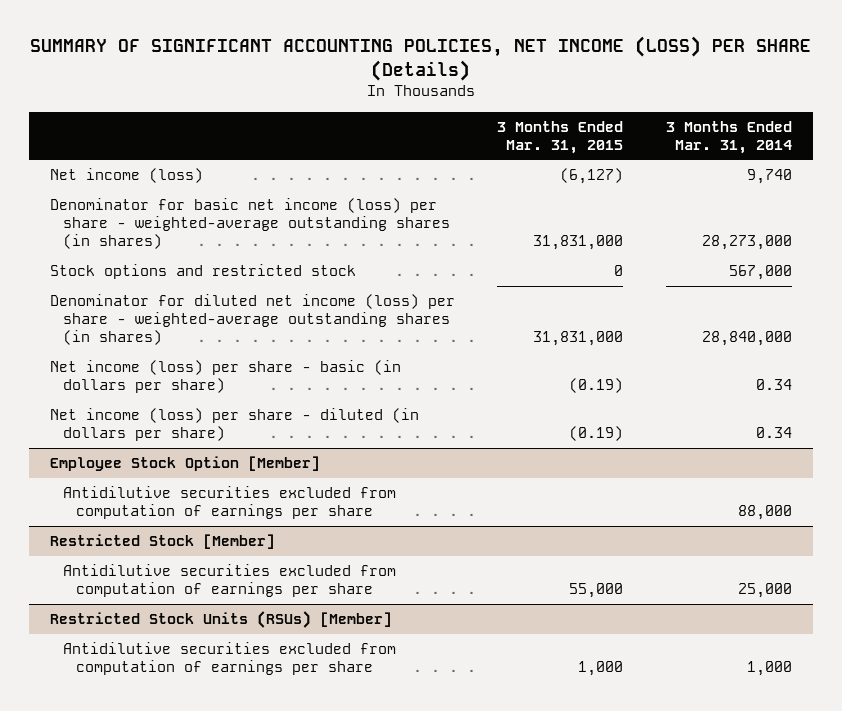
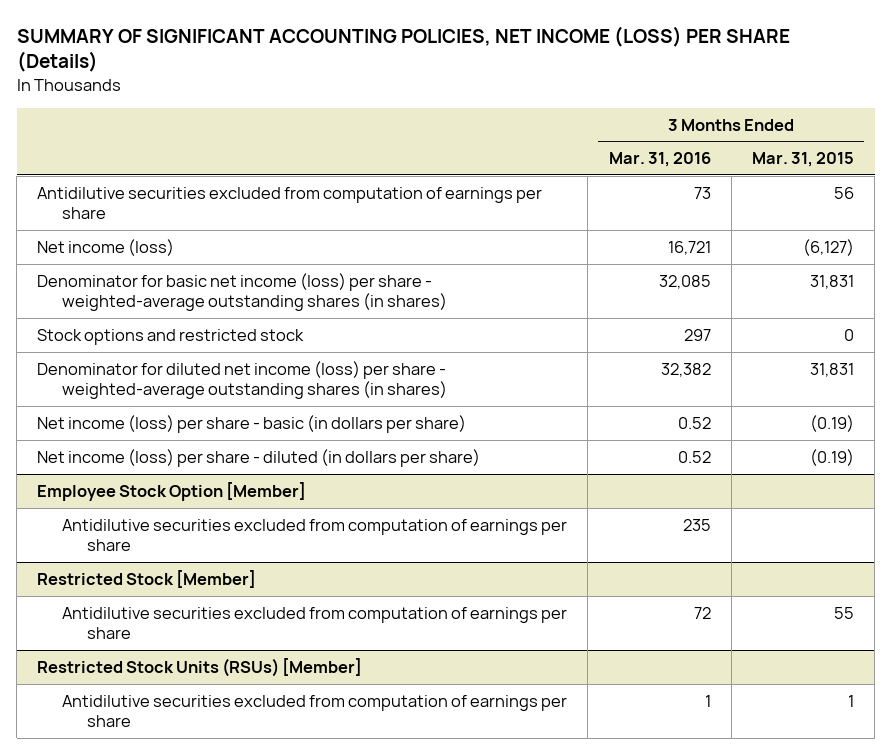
[665,120,792,154] 3 Months Ended Mar. 31, 2014 -> none
none -> [608,152,711,168] Mar. 31, 2016
none -> [37,186,543,220] Antidilutive securities excluded from computation of earnings per share
[533,235,624,251] 31,831,000 -> [809,274,854,289] 31,831
[533,331,624,347] 31,831,000 -> [809,362,854,377] 31,831
[569,583,624,599] 55,000 -> [833,606,854,619] 55
[578,661,624,677] 1,000 -> [847,694,854,707] 1

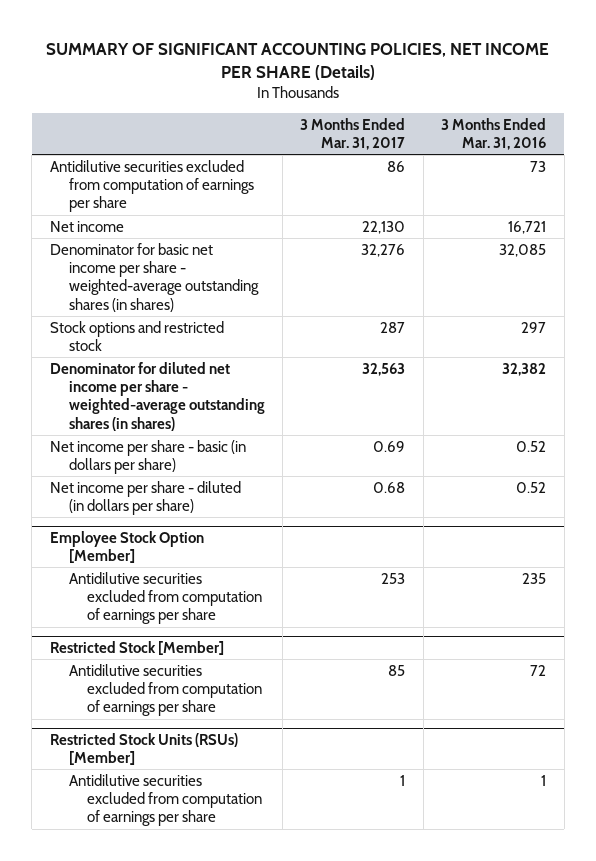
[16,25,790,73] SUMMARY OF SIGNIFICANT ACCOUNTING POLICIES, NET INCOME (LOSS) PER SHARE (Details) -> [45,42,549,81] SUMMARY OF SIGNIFICANT ACCOUNTING POLICIES, NET INCOME PER SHARE (Details)
[751,152,854,168] Mar. 31, 2015 -> none
none -> [300,117,406,151] 3 Months Ended Mar. 31, 2017
[37,238,175,256] Net income (loss) -> [49,220,124,232] Net income
[37,272,448,312] Denominator for basic net income (loss) per share - weighted-average outstanding shares (in shares) -> [49,242,259,312] Denominator for basic net income per share - weighted-average outstanding shares (in shares)
[37,360,448,400] Denominator for diluted net income (loss) per share - weighted-average outstanding shares (in shares) -> [49,361,265,431] Denominator for diluted net income per share - weighted-average outstanding shares (in shares)
[37,414,467,433] Net income (loss) per share - basic (in dollars per share) -> [49,439,246,474] Net income per share - basic (in dollars per share)
[37,448,481,467] Net income (loss) per share - diluted (in dollars per share) -> [49,480,241,515] Net income per share - diluted (in dollars per share)

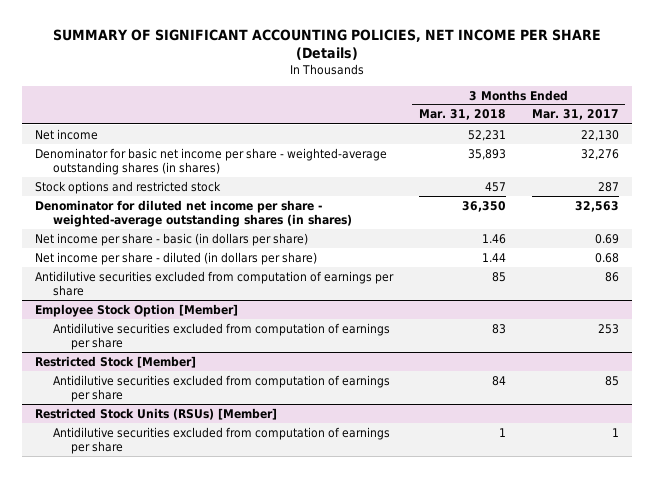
[441,117,547,151] 3 Months Ended Mar. 31, 2016 -> none
none -> [418,109,506,121] Mar. 31, 2018
[49,159,254,213] Antidilutive securities excluded from computation of earnings per share -> [34,270,394,296] Antidilutive securities excluded from computation of earnings per share

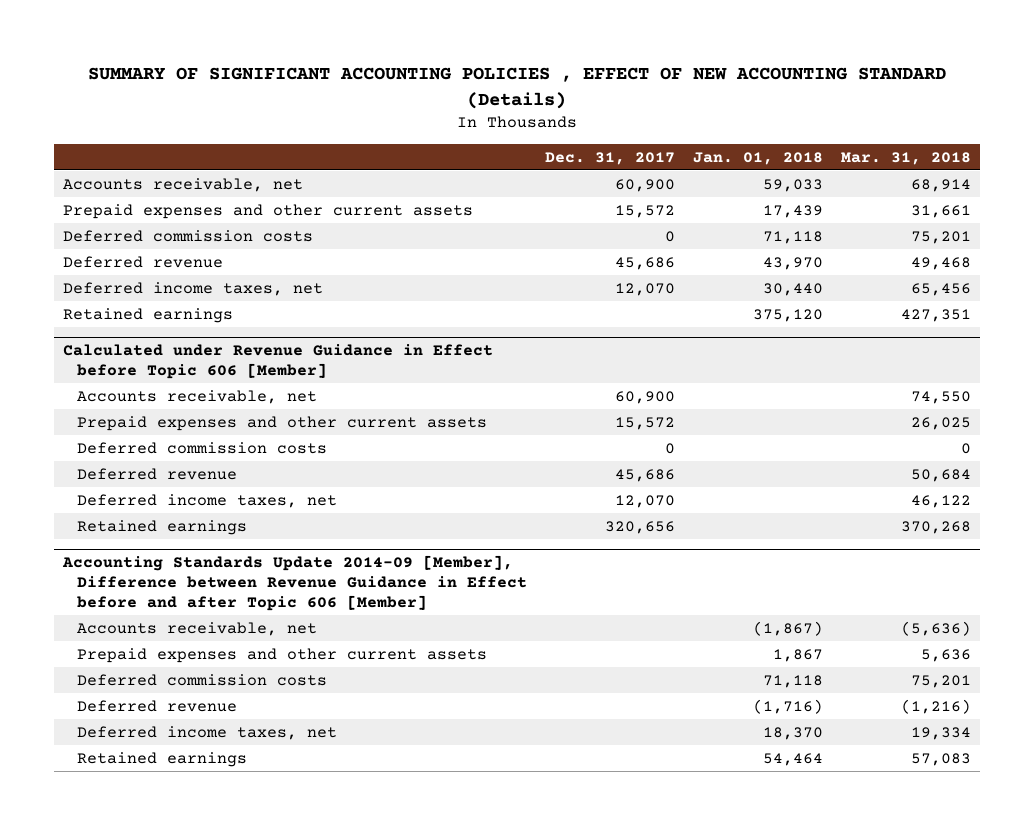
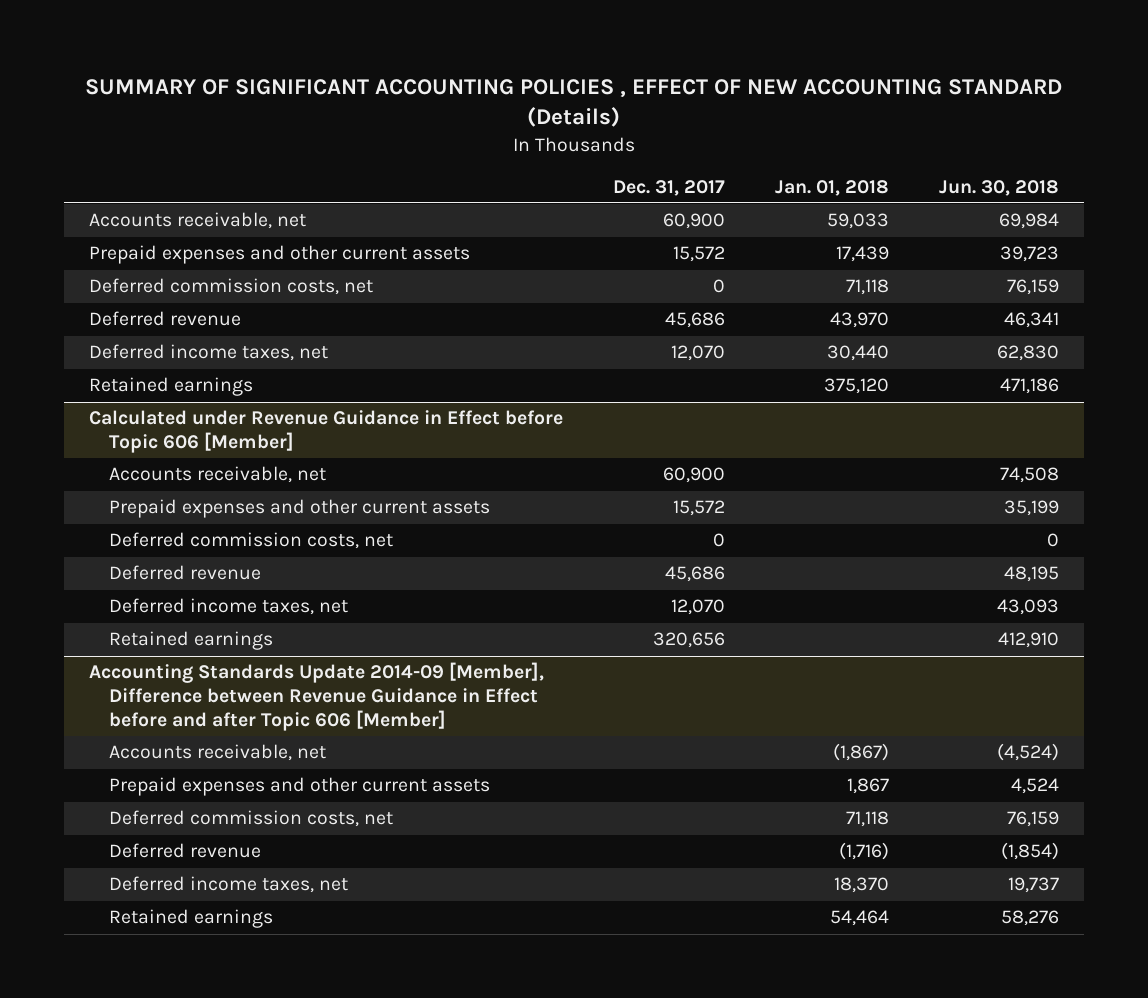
[840,151,971,165] Mar. 31, 2018 -> none
none -> [939,179,1060,196] Jun. 30, 2018
[62,229,313,242] Deferred commission costs -> [88,278,373,296] Deferred commission costs, net
[76,441,327,454] Deferred commission costs -> [108,532,393,550] Deferred commission costs, net
[76,673,327,686] Deferred commission costs -> [108,810,393,828] Deferred commission costs, net

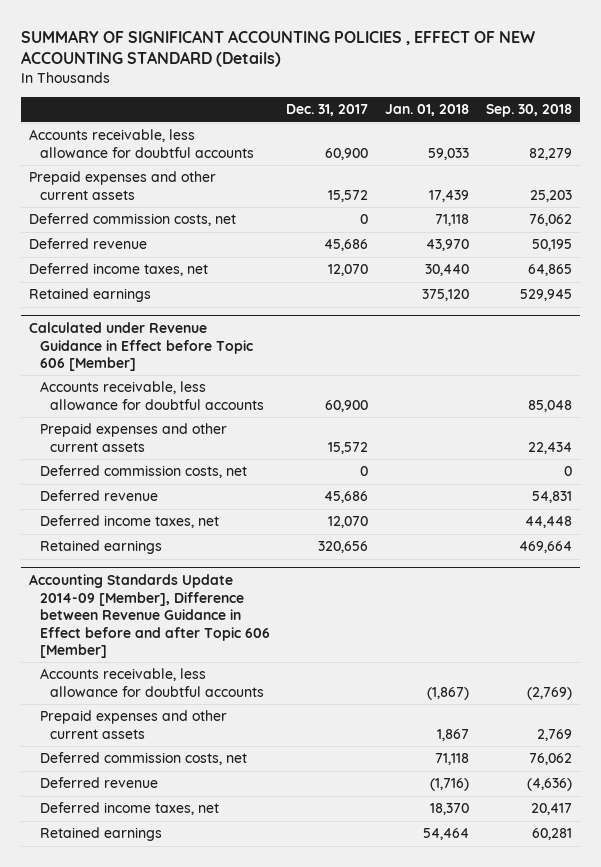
[939,179,1060,196] Jun. 30, 2018 -> none
none -> [485,104,572,118] Sep. 30, 2018
[88,212,306,230] Accounts receivable, net -> [29,129,254,158] Accounts receivable, less allowance for doubtful accounts
[108,466,326,484] Accounts receivable, net -> [39,381,265,410] Accounts receivable, less allowance for doubtful accounts
[108,744,326,762] Accounts receivable, net -> [39,668,265,697] Accounts receivable, less allowance for doubtful accounts

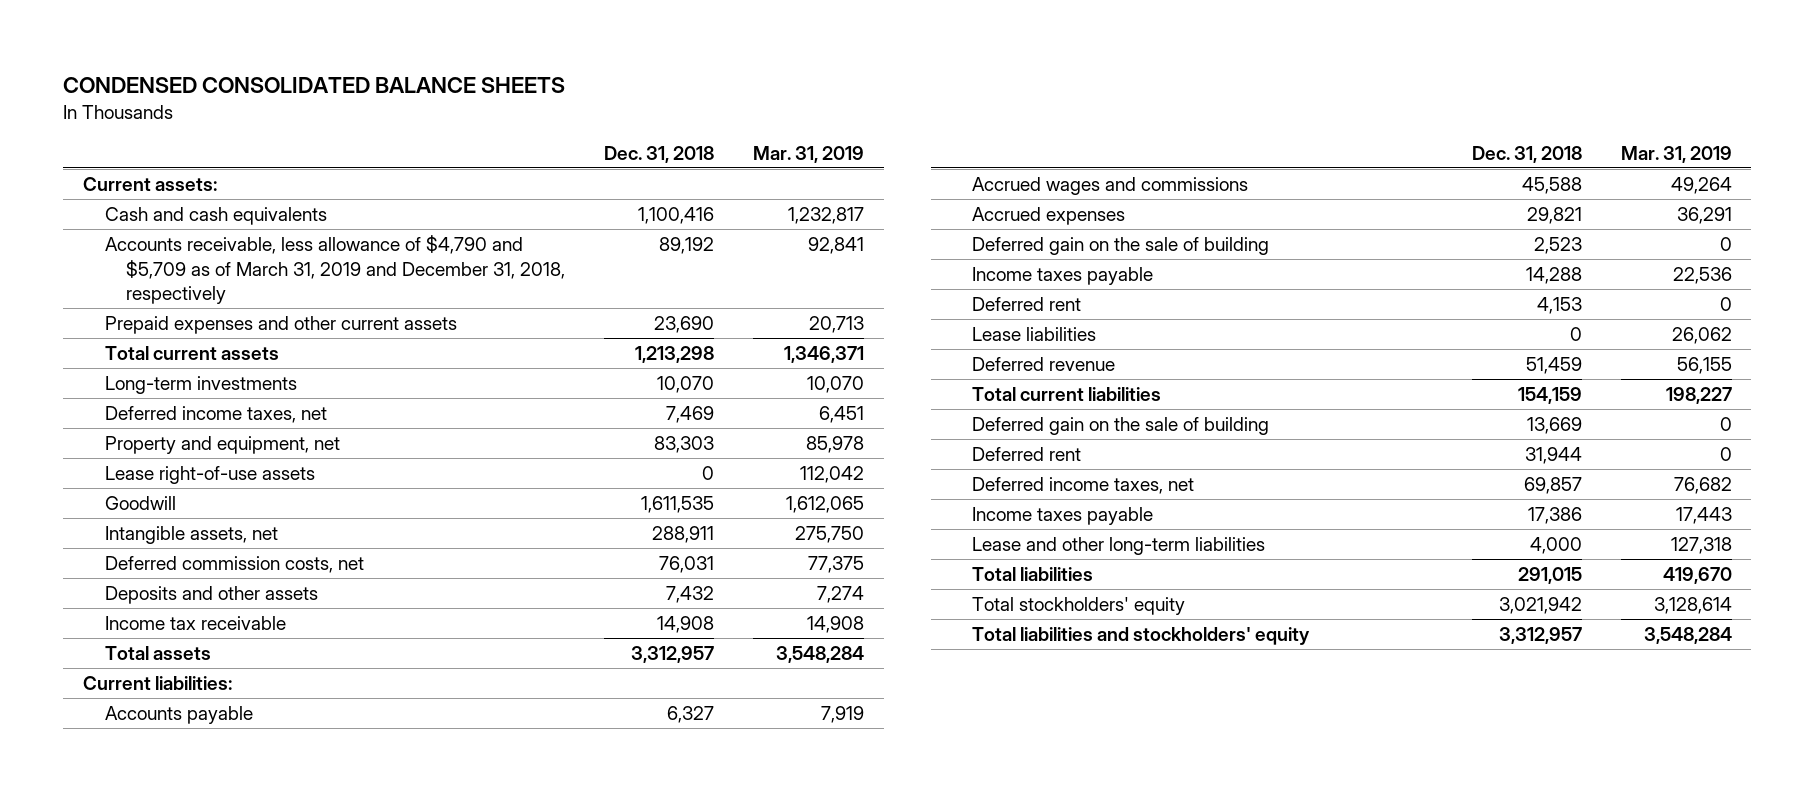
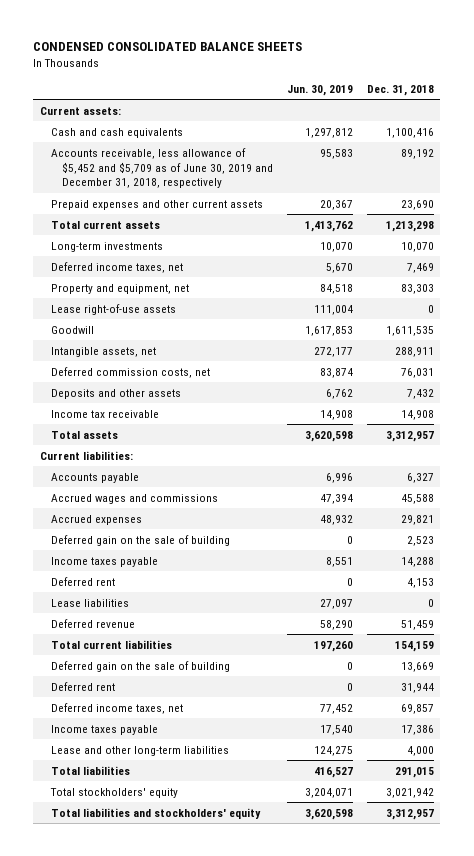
[753,145,865,163] Mar. 31, 2019 -> none
none -> [286,84,353,96] Jun. 30, 2019
[104,235,566,305] Accounts receivable, less allowance of $4,790 and $5,709 as of March 31, 2019 and December 31, 2018, respectively -> [51,147,274,189] Accounts receivable, less allowance of $5,452 and $5,709 as of June 30, 2019 and December 31, 2018, respectively

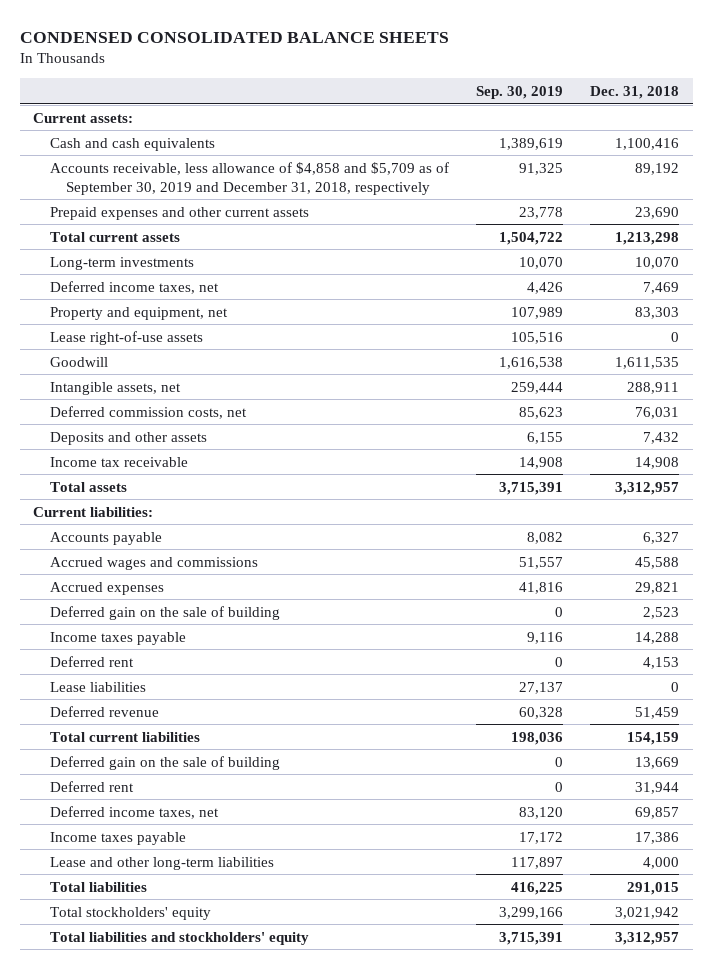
[286,84,353,96] Jun. 30, 2019 -> none
none -> [475,85,563,99] Sep. 30, 2019
[51,147,274,189] Accounts receivable, less allowance of $5,452 and $5,709 as of June 30, 2019 and December 31, 2018, respectively -> [49,161,449,195] Accounts receivable, less allowance of $4,858 and $5,709 as of September 30, 2019 and December 31, 2018, respectively

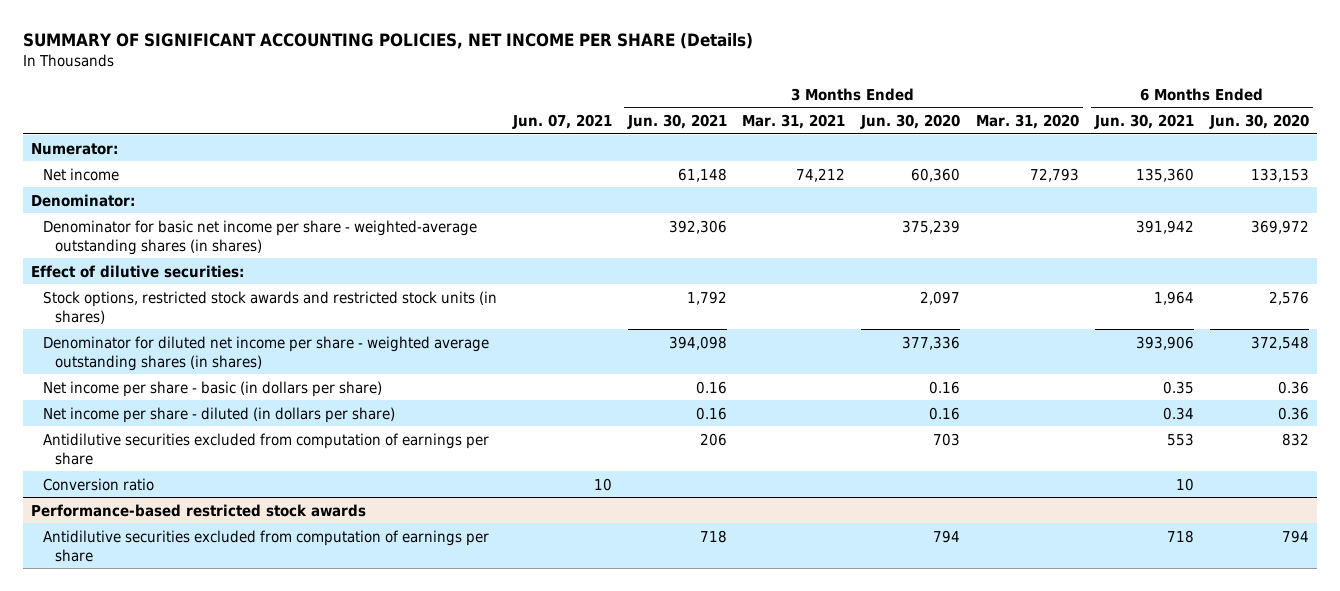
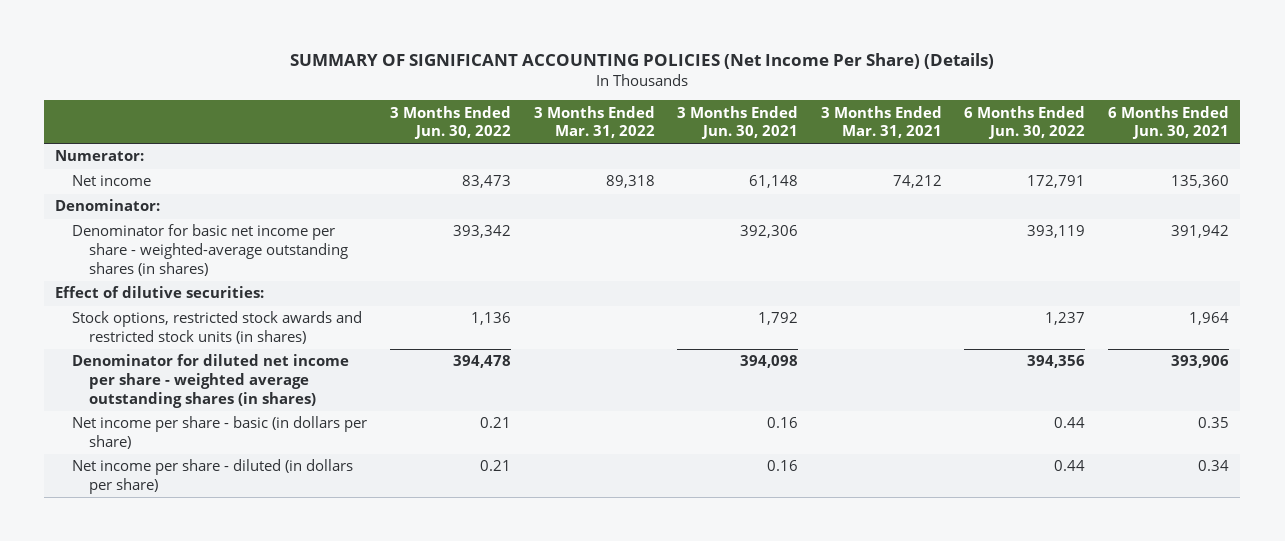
[22,33,753,50] SUMMARY OF SIGNIFICANT ACCOUNTING POLICIES, NET INCOME PER SHARE (Details) -> [290,53,995,70] SUMMARY OF SIGNIFICANT ACCOUNTING POLICIES (Net Income Per Share) (Details)
[511,114,612,130] Jun. 07, 2021 -> none
[860,114,961,130] Jun. 30, 2020 -> none
[976,114,1080,130] Mar. 31, 2020 -> none
[1209,114,1310,130] Jun. 30, 2020 -> none
none -> [390,105,512,140] 3 Months Ended Jun. 30, 2022
none -> [533,105,655,139] 3 Months Ended Mar. 31, 2022
none -> [964,105,1086,140] 6 Months Ended Jun. 30, 2022
[42,432,489,465] Antidilutive securities excluded from computation of earnings per share -> none
[42,477,154,491] Conversion ratio -> none
[30,503,366,517] Performance-based restricted stock awards -> none
[42,529,489,562] Antidilutive securities excluded from computation of earnings per share -> none

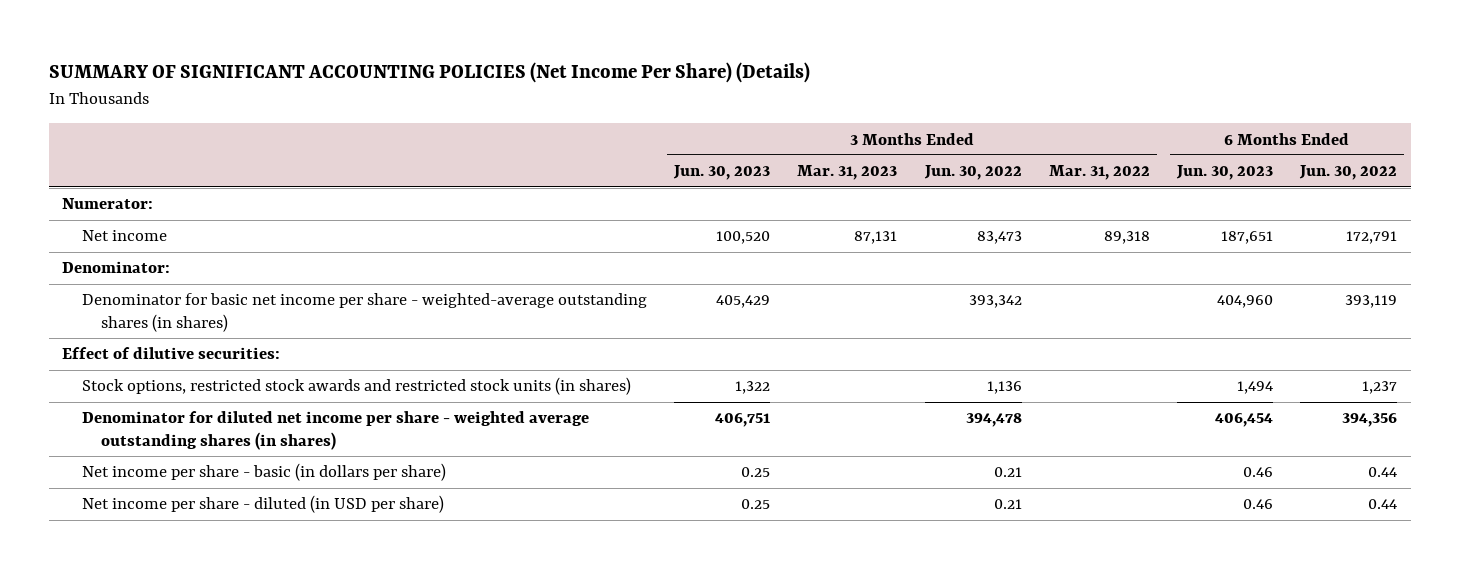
[677,105,799,140] 3 Months Ended Jun. 30, 2021 -> none
[820,105,942,139] 3 Months Ended Mar. 31, 2021 -> none
[1108,105,1230,140] 6 Months Ended Jun. 30, 2021 -> none
none -> [673,165,771,181] Jun. 30, 2023
none -> [797,165,898,181] Mar. 31, 2023
none -> [1176,165,1274,181] Jun. 30, 2023
[72,459,354,495] Net income per share - diluted (in dollars per share) -> [81,495,444,514] Net income per share - diluted (in USD per share)

